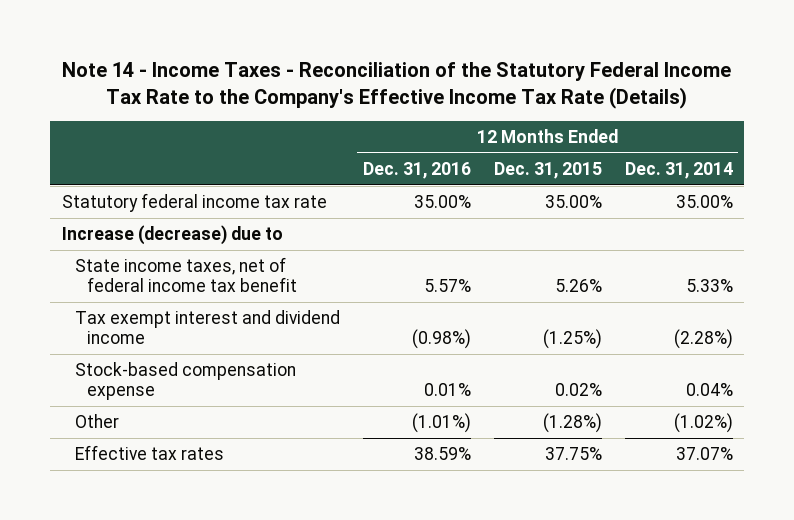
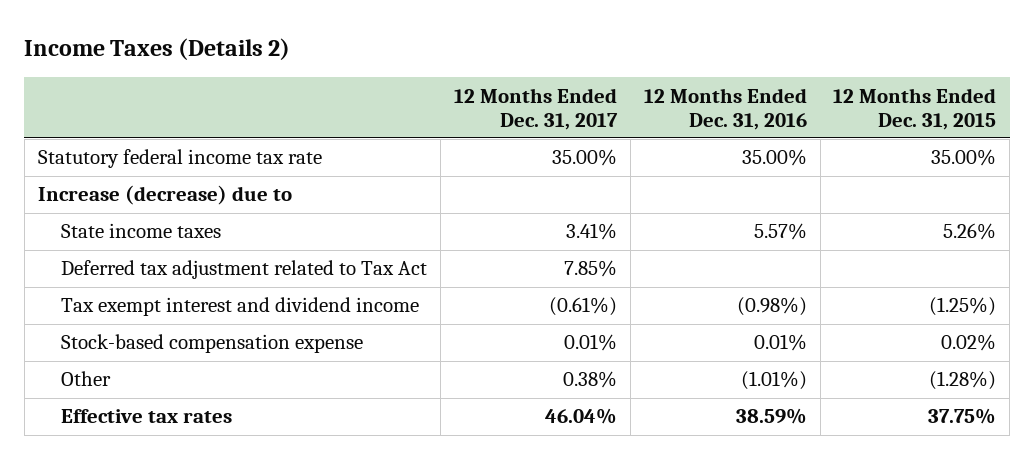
[62,62,732,109] Note 14 - Income Taxes - Reconciliation of the Statutory Federal Income Tax Rate to the Company's Effective Income Tax Rate (Details) -> [24,38,291,61] Income Taxes (Details 2)
[624,161,733,179] Dec. 31, 2014 -> none
none -> [453,87,618,130] 12 Months Ended Dec. 31, 2017
[74,256,298,293] State income taxes, net of federal income tax benefit -> [61,223,222,239] State income taxes
none -> [61,260,428,280] Deferred tax adjustment related to Tax Act

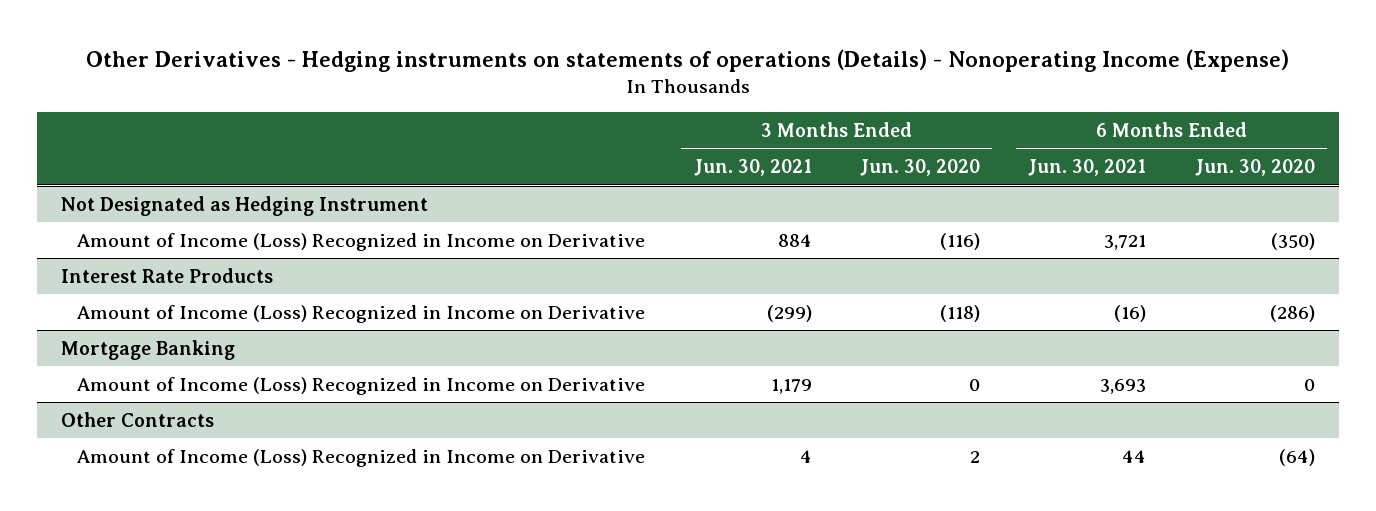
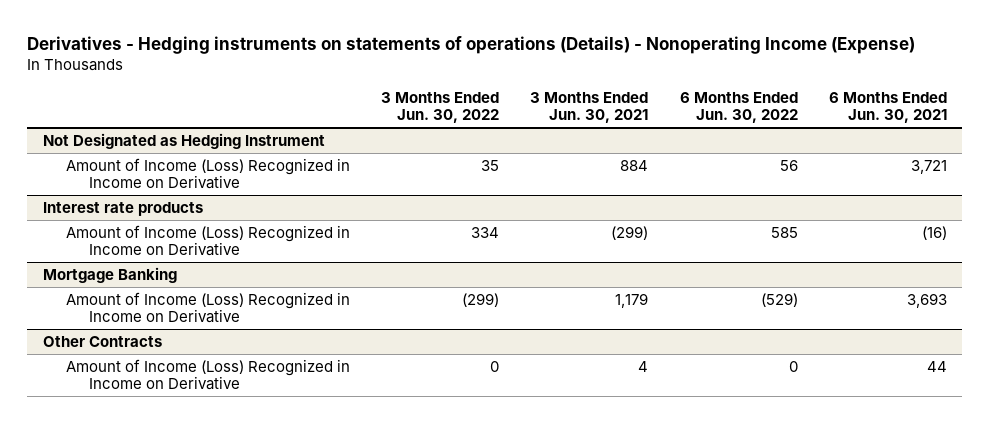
[85,48,1289,72] Other Derivatives - Hedging instruments on statements of operations (Details) - Nonoperating Income (Expense) -> [27,36,916,55] Derivatives - Hedging instruments on statements of operations (Details) - Nonoperating Income (Expense)
[859,159,980,177] Jun. 30, 2020 -> none
[1194,159,1315,177] Jun. 30, 2020 -> none
none -> [381,91,500,124] 3 Months Ended Jun. 30, 2022
none -> [679,91,798,124] 6 Months Ended Jun. 30, 2022
[60,267,273,283] Interest Rate Products -> [42,201,203,216] Interest rate products

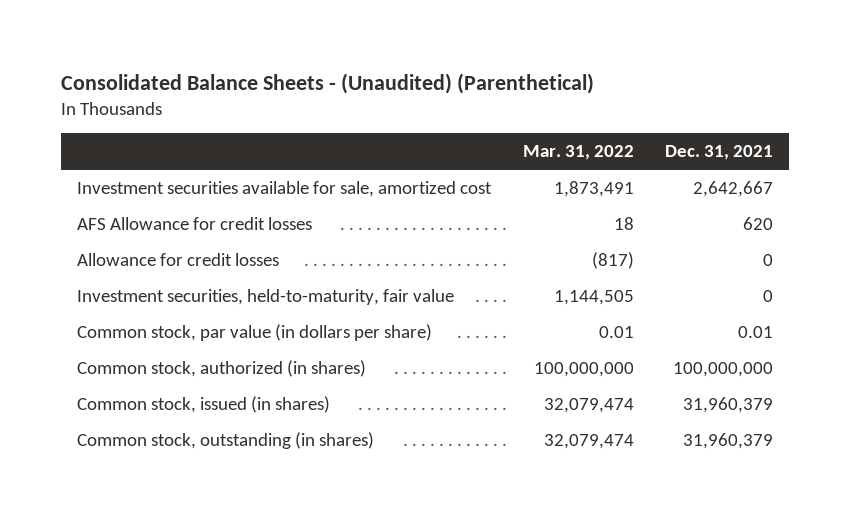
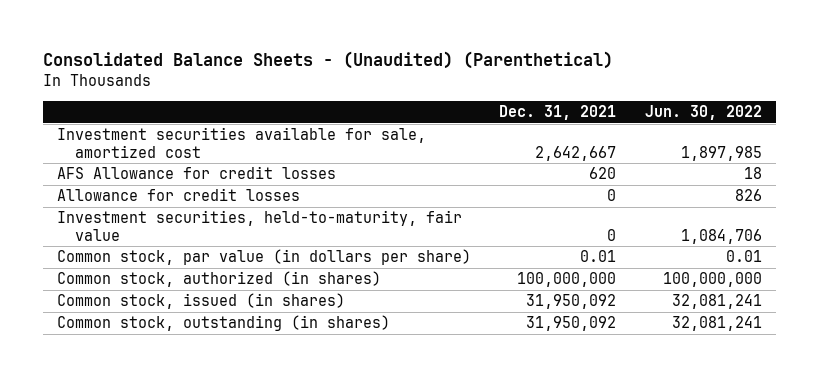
[522,145,634,161] Mar. 31, 2022 -> none
none -> [644,105,762,121] Jun. 30, 2022
[683,397,774,414] 31,960,379 -> [526,294,617,310] 31,950,092
[683,433,774,450] 31,960,379 -> [526,316,617,332] 31,950,092

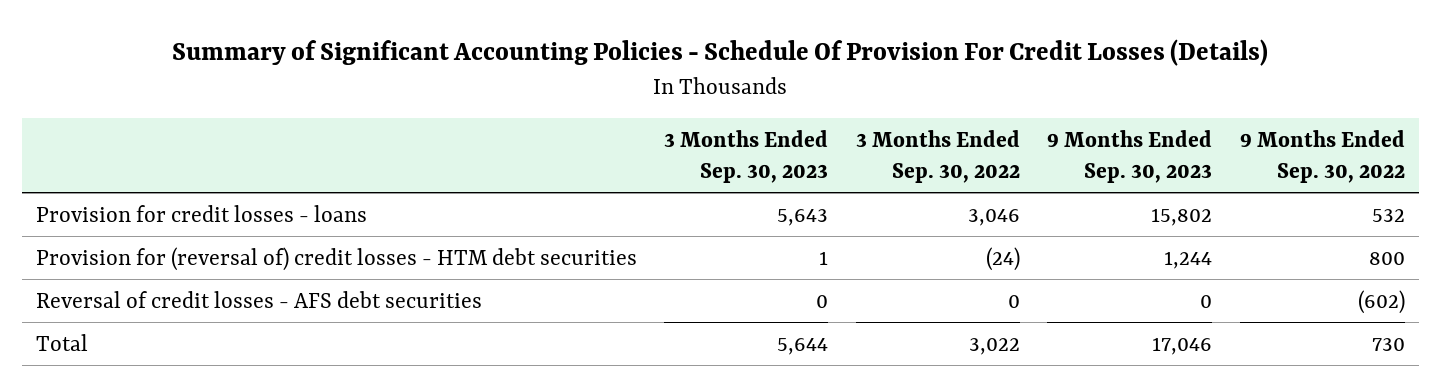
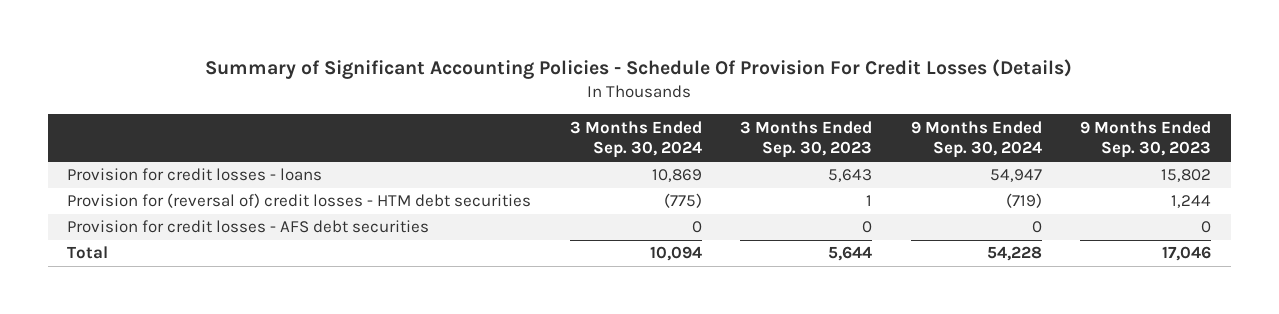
[855,129,1020,183] 3 Months Ended Sep. 30, 2022 -> none
[1239,129,1405,183] 9 Months Ended Sep. 30, 2022 -> none
none -> [569,120,702,159] 3 Months Ended Sep. 30, 2024
none -> [910,120,1042,159] 9 Months Ended Sep. 30, 2024
[35,290,482,308] Reversal of credit losses - AFS debt securities -> [67,220,430,234] Provision for credit losses - AFS debt securities

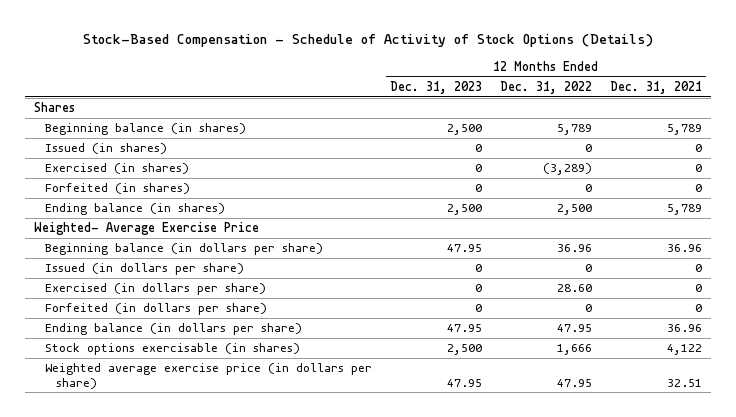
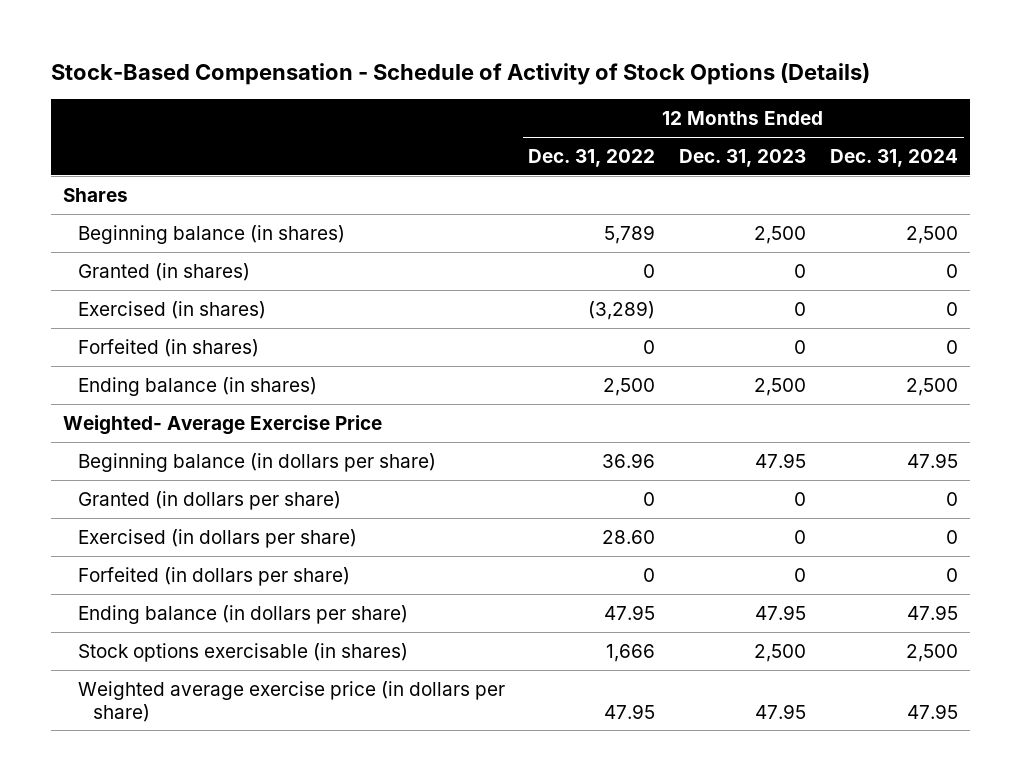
[609,81,702,95] Dec. 31, 2021 -> none
none -> [830,148,959,167] Dec. 31, 2024
[45,143,168,155] Issued (in shares) -> [77,262,250,281] Granted (in shares)
[45,263,245,276] Issued (in dollars per share) -> [77,490,341,510] Granted (in dollars per share)

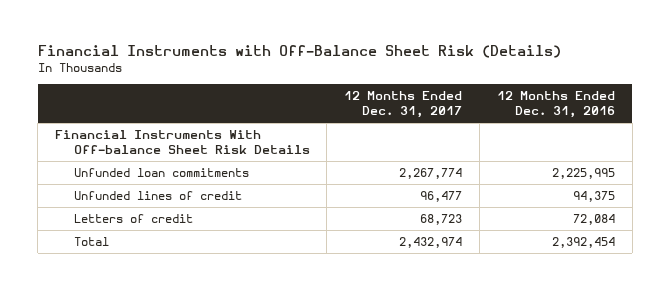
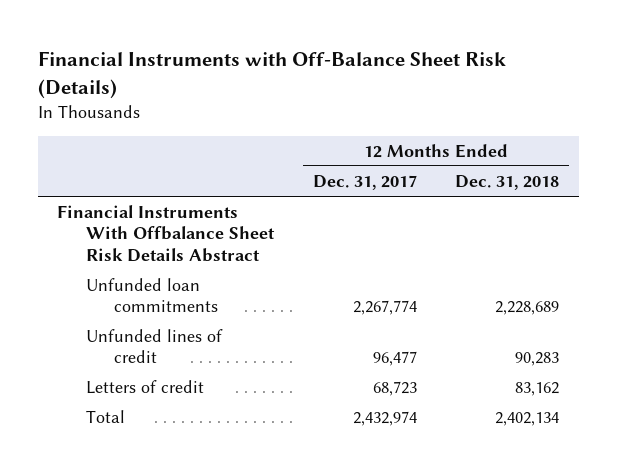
[496,91,615,119] 12 Months Ended Dec. 31, 2016 -> none
none -> [455,174,560,190] Dec. 31, 2018
[54,130,310,155] Financial Instruments With Off-balance Sheet Risk Details -> [57,204,275,262] Financial Instruments With Offbalance Sheet Risk Details Abstract

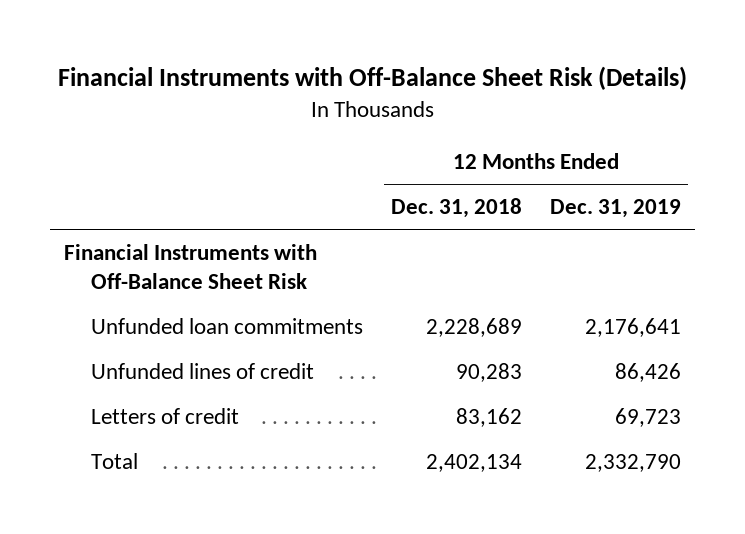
[312,174,417,190] Dec. 31, 2017 -> none
none -> [549,199,681,219] Dec. 31, 2019
[57,204,275,262] Financial Instruments With Offbalance Sheet Risk Details Abstract -> [64,243,318,289] Financial Instruments with Off-Balance Sheet Risk

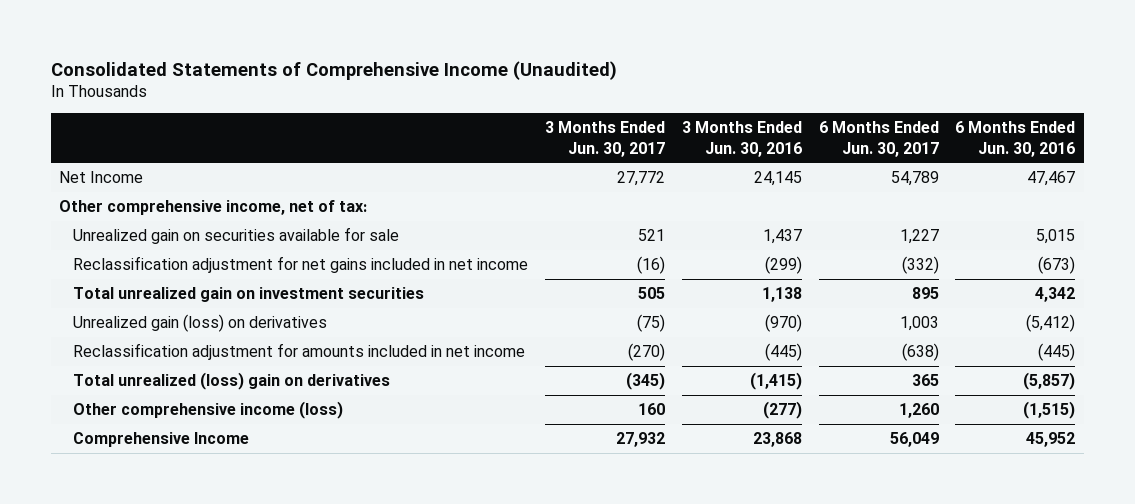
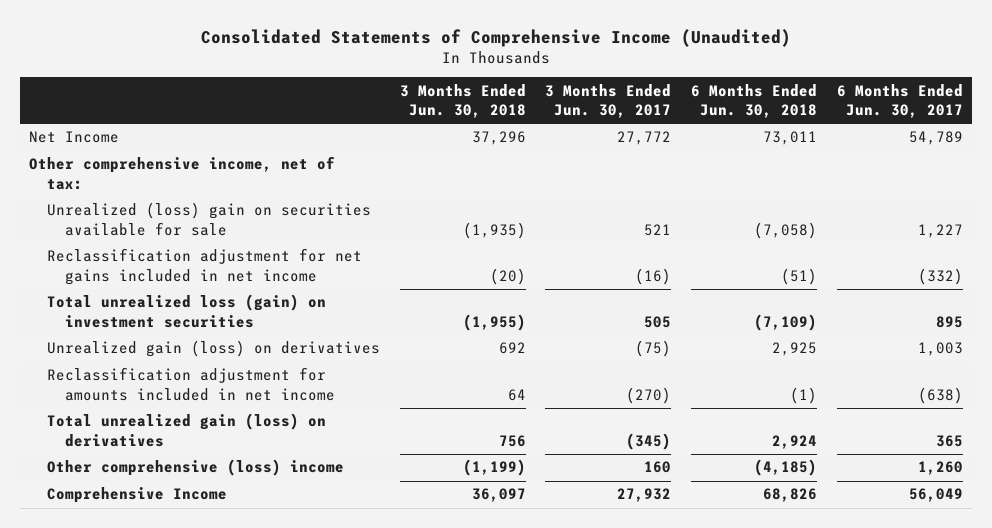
[681,121,802,157] 3 Months Ended Jun. 30, 2016 -> none
[955,121,1076,157] 6 Months Ended Jun. 30, 2016 -> none
none -> [399,83,526,119] 3 Months Ended Jun. 30, 2018
none -> [690,83,817,119] 6 Months Ended Jun. 30, 2018
[72,227,399,245] Unrealized gain on securities available for sale -> [47,202,372,236] Unrealized (loss) gain on securities available for sale
[72,287,424,303] Total unrealized gain on investment securities -> [47,294,327,328] Total unrealized loss (gain) on investment securities
[72,372,390,391] Total unrealized (loss) gain on derivatives -> [47,413,327,447] Total unrealized gain (loss) on derivatives
[72,401,343,420] Other comprehensive income (loss) -> [47,459,345,477] Other comprehensive (loss) income

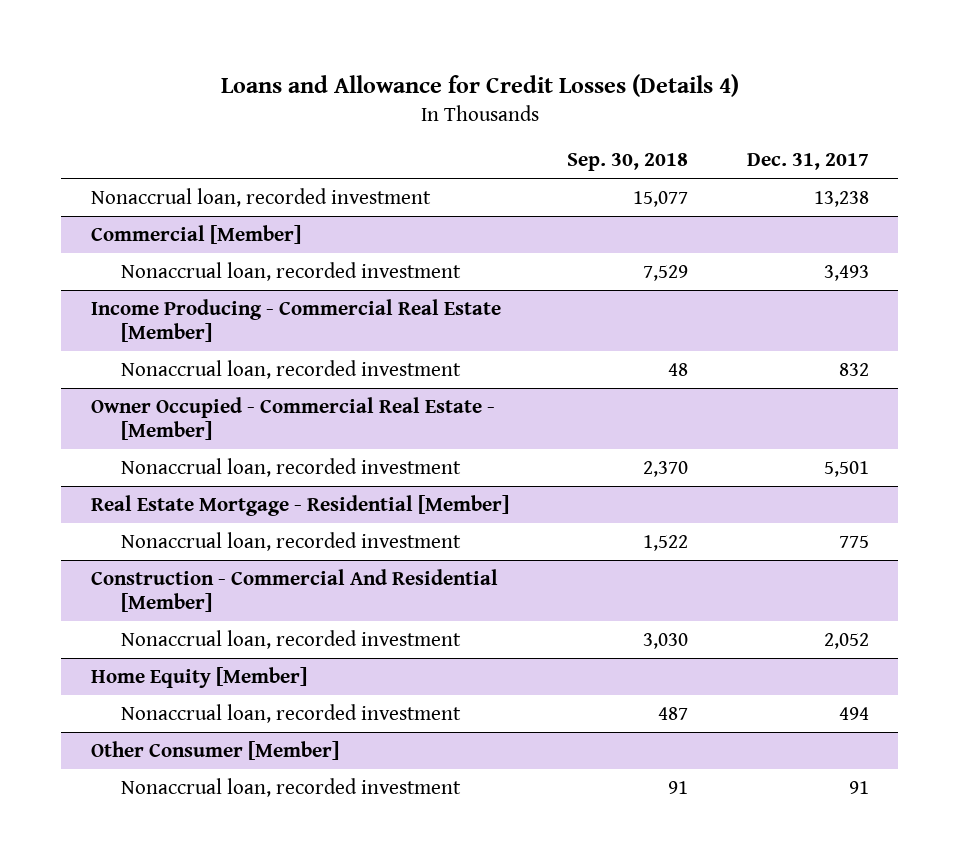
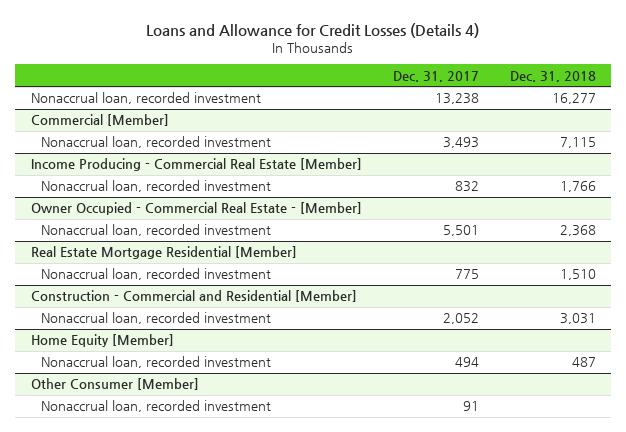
[567,153,689,172] Sep. 30, 2018 -> none
none -> [509,70,596,82] Dec. 31, 2018
[90,494,509,516] Real Estate Mortgage - Residential [Member] -> [30,246,297,260] Real Estate Mortgage Residential [Member]
[90,568,498,612] Construction - Commercial And Residential [Member] -> [30,290,357,303] Construction - Commercial and Residential [Member]

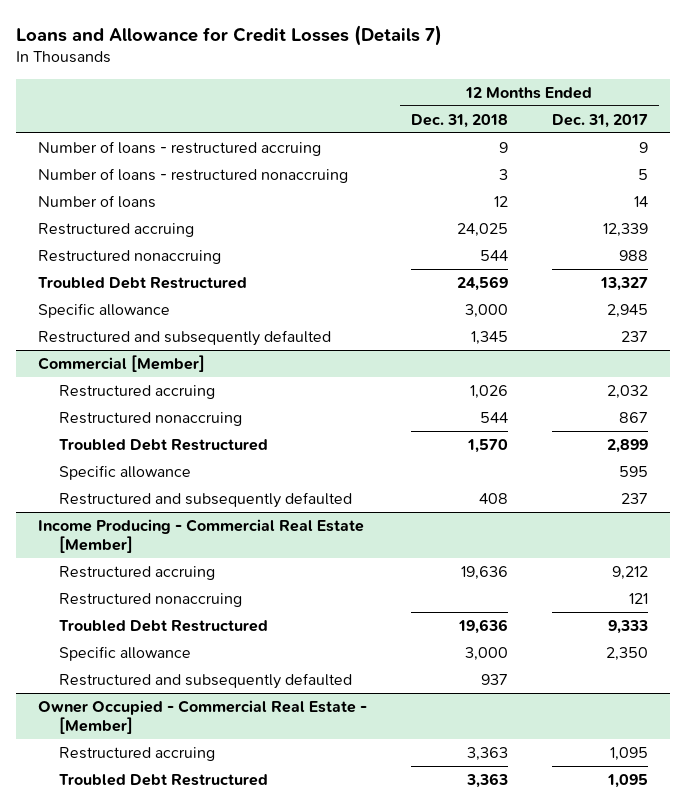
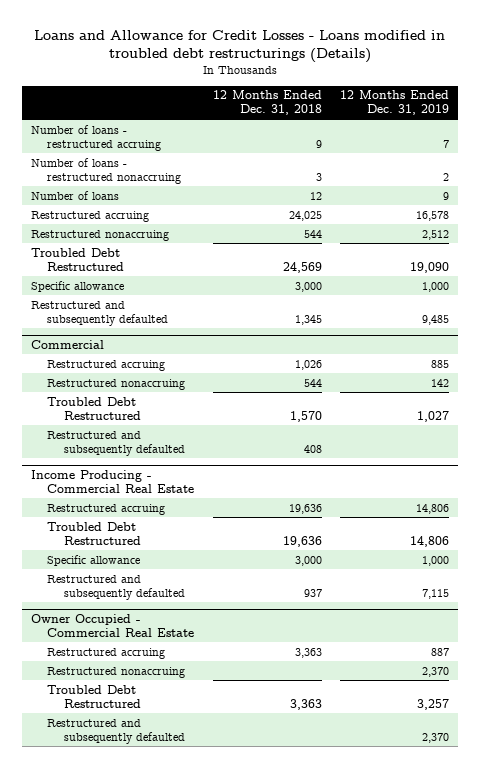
[15,24,442,46] Loans and Allowance for Credit Losses (Details 7) -> [34,30,446,64] Loans and Allowance for Credit Losses - Loans modified in troubled debt restructurings (Details)
[551,113,648,128] Dec. 31, 2017 -> none
none -> [340,90,450,116] 12 Months Ended Dec. 31, 2019
[37,355,205,373] Commercial [Member] -> [31,339,105,349] Commercial
[58,465,191,481] Specific allowance -> none
[37,519,364,553] Income Producing - Commercial Real Estate [Member] -> [31,469,195,493] Income Producing - Commercial Real Estate
[58,593,242,608] Restructured nonaccruing -> none
[37,700,367,734] Owner Occupied - Commercial Real Estate - [Member] -> [31,613,195,637] Owner Occupied - Commercial Real Estate
none -> [47,666,186,678] Restructured nonaccruing
none -> [47,718,185,744] Restructured and subsequently defaulted

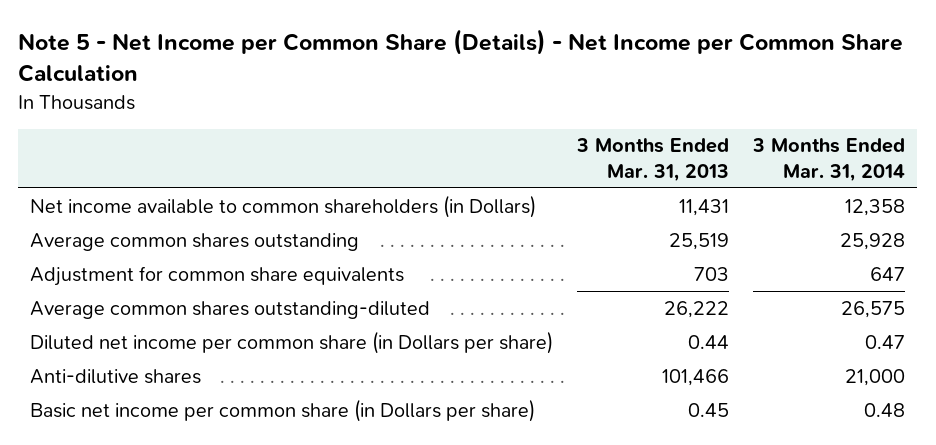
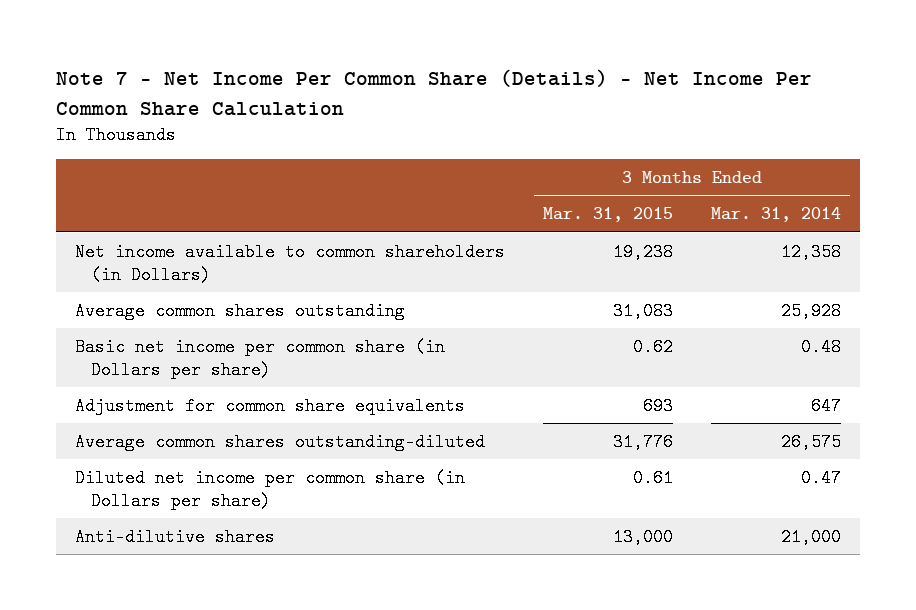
[18,28,904,83] Note 5 - Net Income per Common Share (Details) - Net Income per Common Share Calculation -> [56,69,813,116] Note 7 - Net Income Per Common Share (Details) - Net Income Per Common Share Calculation
[576,138,730,182] 3 Months Ended Mar. 31, 2013 -> none
none -> [543,207,674,223] Mar. 31, 2015
[30,398,536,422] Basic net income per common share (in Dollars per share) -> [75,337,446,379] Basic net income per common share (in Dollars per share)

